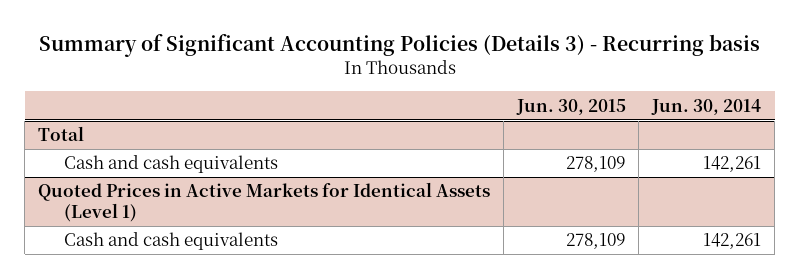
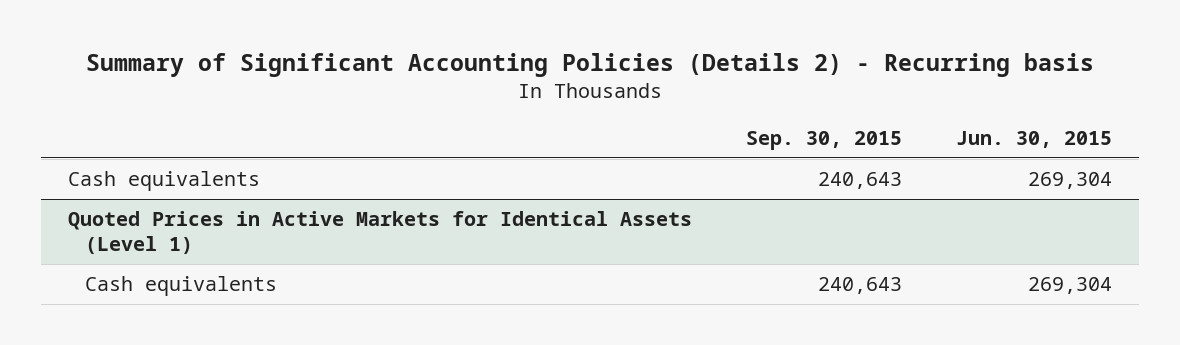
[38,34,760,58] Summary of Significant Accounting Policies (Details 3) - Recurring basis -> [85,53,1094,78] Summary of Significant Accounting Policies (Details 2) - Recurring basis
[651,98,762,115] Jun. 30, 2014 -> none
none -> [745,131,902,151] Sep. 30, 2015
[37,126,84,142] Total -> none
[63,155,278,174] Cash and cash equivalents -> [67,171,260,192] Cash equivalents
[565,156,626,173] 278,109 -> [1028,172,1113,190] 269,304
[63,232,278,251] Cash and cash equivalents -> [84,276,277,297] Cash equivalents
[565,233,626,250] 278,109 -> [1028,277,1113,295] 269,304

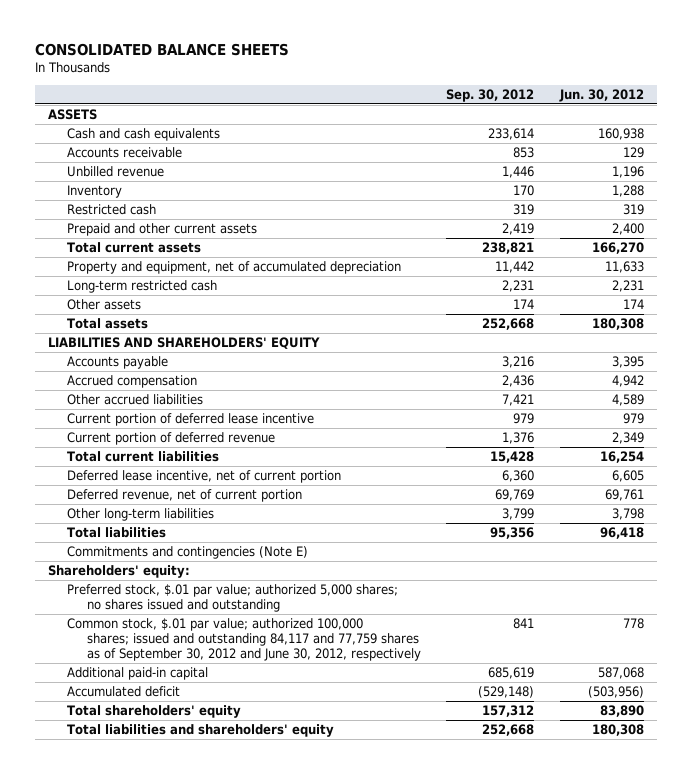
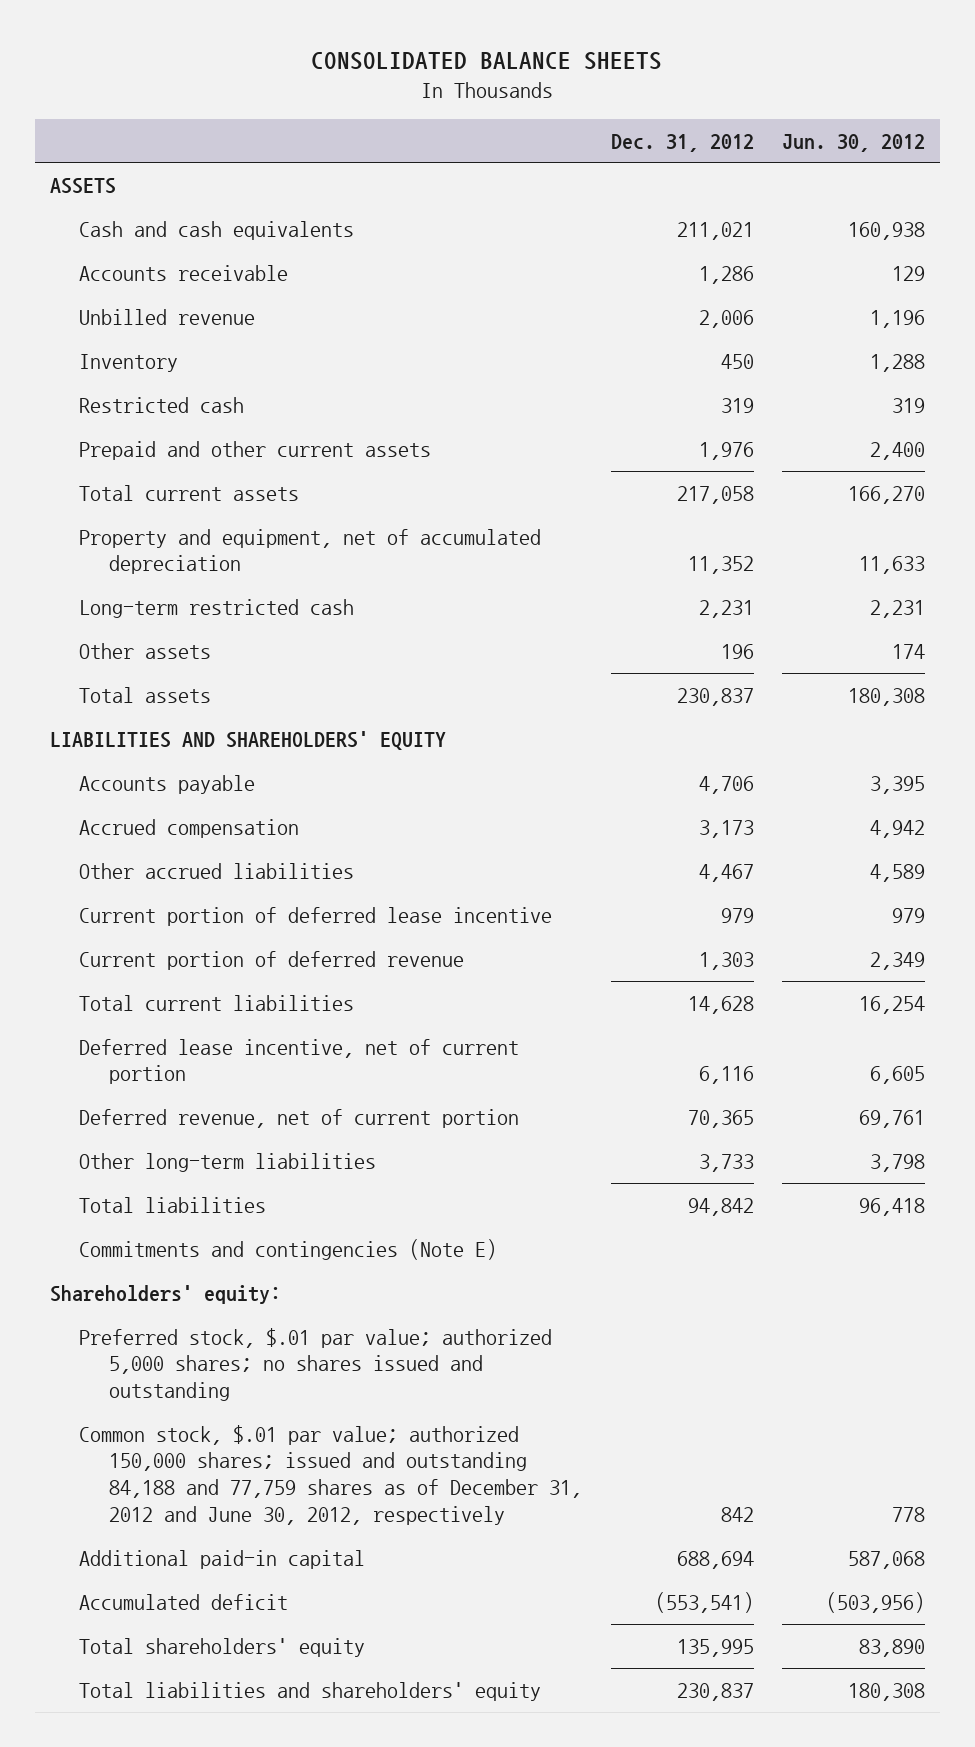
[446,88,535,102] Sep. 30, 2012 -> none
none -> [610,133,754,152] Dec. 31, 2012
[67,618,421,661] Common stock, $.01 par value; authorized 100,000 shares; issued and outstanding 84,117 and 77,759 shares as of September 30, 2012 and June 30, 2012, respectively -> [79,1424,582,1525] Common stock, $.01 par value; authorized 150,000 shares; issued and outstanding 84,188 and 77,759 shares as of December 31, 2012 and June 30, 2012, respectively

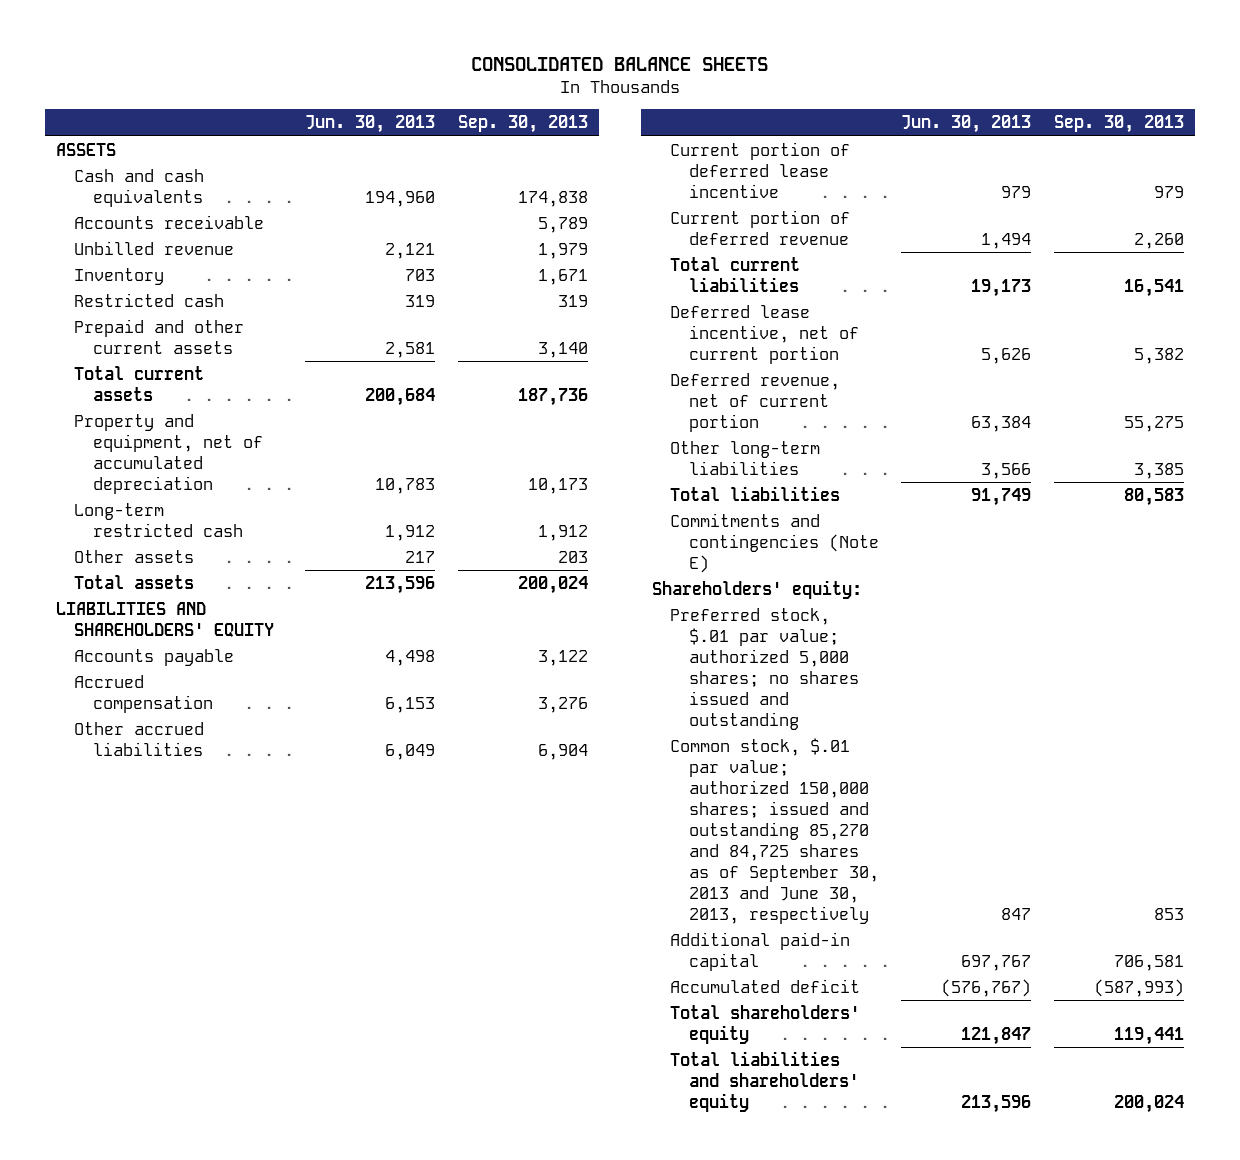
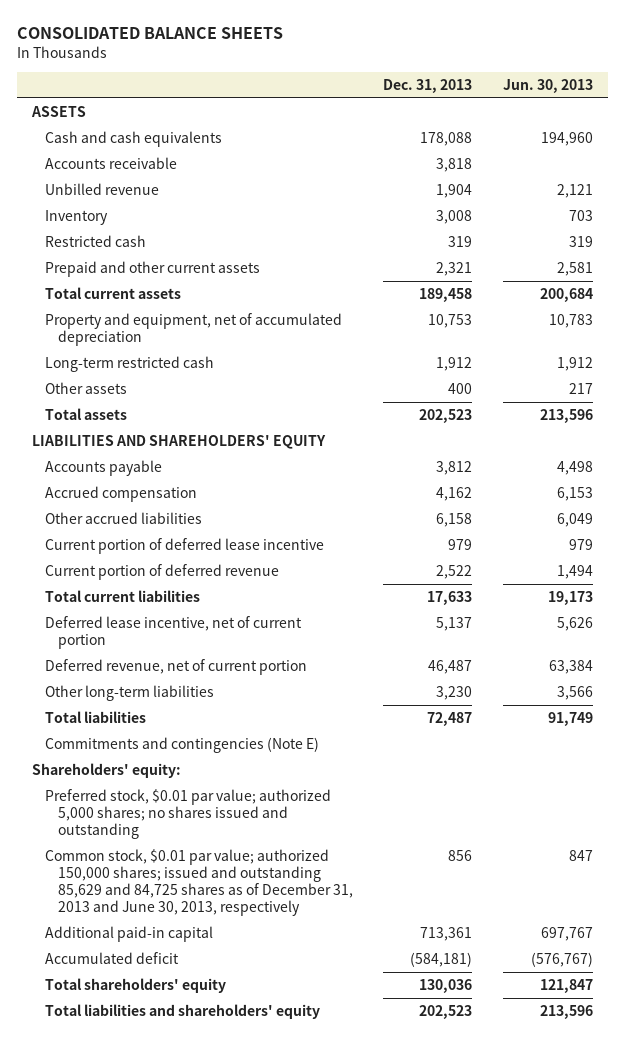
[457,115,588,134] Sep. 30, 2013 -> none
none -> [383,78,473,93] Dec. 31, 2013
[670,607,859,730] Preferred stock, $.01 par value; authorized 5,000 shares; no shares issued and outstanding -> [45,789,332,839] Preferred stock, $0.01 par value; authorized 5,000 shares; no shares issued and outstanding
[670,737,879,924] Common stock, $.01 par value; authorized 150,000 shares; issued and outstanding 85,270 and 84,725 shares as of September 30, 2013 and June 30, 2013, respectively -> [45,849,353,916] Common stock, $0.01 par value; authorized 150,000 shares; issued and outstanding 85,629 and 84,725 shares as of December 31, 2013 and June 30, 2013, respectively

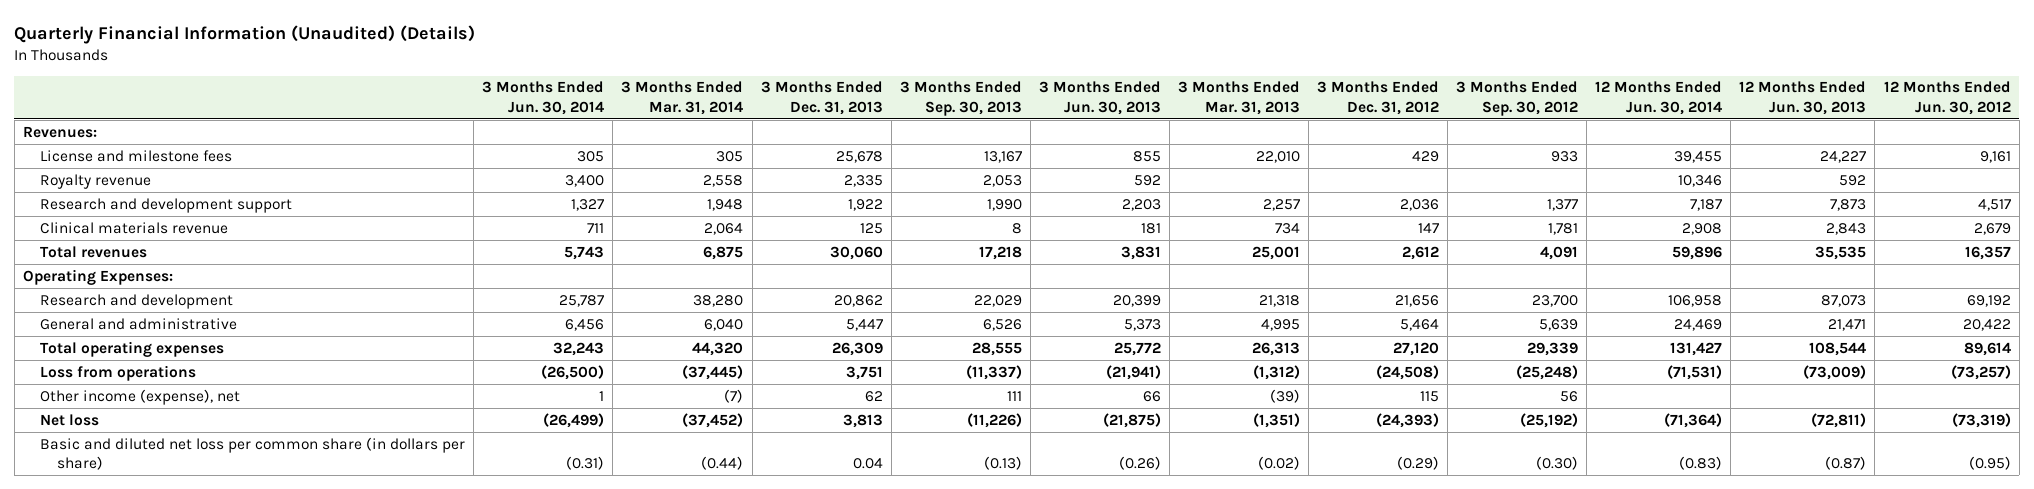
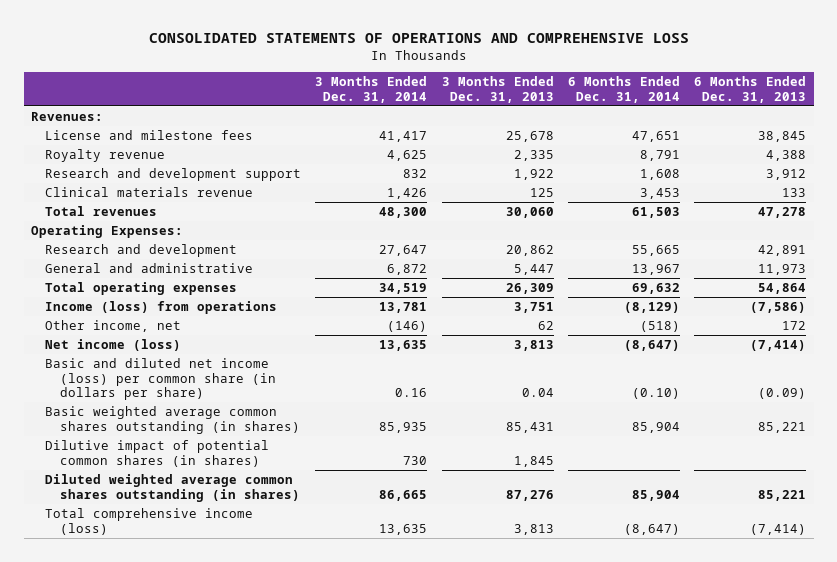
[14,24,476,44] Quarterly Financial Information (Unaudited) (Details) -> [148,32,689,43] CONSOLIDATED STATEMENTS OF OPERATIONS AND COMPREHENSIVE LOSS
[482,81,605,115] 3 Months Ended Jun. 30, 2014 -> none
[621,81,744,115] 3 Months Ended Mar. 31, 2014 -> none
[899,81,1022,116] 3 Months Ended Sep. 30, 2013 -> none
[1038,81,1161,115] 3 Months Ended Jun. 30, 2013 -> none
[1177,81,1300,115] 3 Months Ended Mar. 31, 2013 -> none
[1317,81,1440,115] 3 Months Ended Dec. 31, 2012 -> none
[1456,81,1579,116] 3 Months Ended Sep. 30, 2012 -> none
[1595,81,1723,115] 12 Months Ended Jun. 30, 2014 -> none
[1739,81,1867,115] 12 Months Ended Jun. 30, 2013 -> none
[1883,81,2011,115] 12 Months Ended Jun. 30, 2012 -> none
none -> [315,76,428,103] 3 Months Ended Dec. 31, 2014
none -> [568,76,681,103] 6 Months Ended Dec. 31, 2014
none -> [694,76,807,103] 6 Months Ended Dec. 31, 2013
[40,364,197,381] Loss from operations -> [45,301,278,315] Income (loss) from operations
[40,388,241,405] Other income (expense), net -> [45,320,182,333] Other income, net
[40,413,100,426] Net loss -> [45,339,182,352] Net income (loss)
[40,436,466,471] Basic and diluted net loss per common share (in dollars per share) -> [45,358,276,401] Basic and diluted net income (loss) per common share (in dollars per share)
none -> [45,406,300,434] Basic weighted average common shares outstanding (in shares)
none -> [45,440,270,467] Dilutive impact of potential common shares (in shares)
none -> [45,474,300,502] Diluted weighted average common shares outstanding (in shares)
none -> [45,508,254,535] Total comprehensive income (loss)

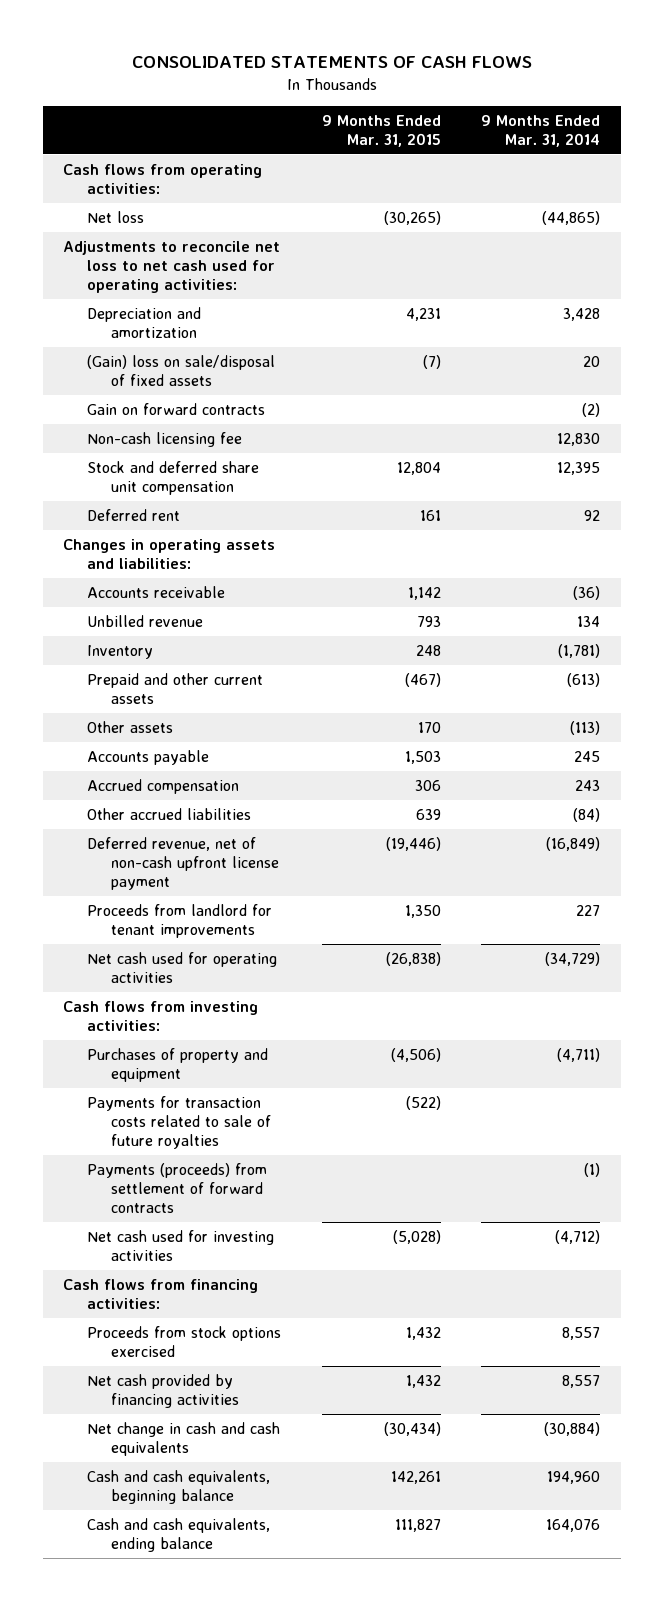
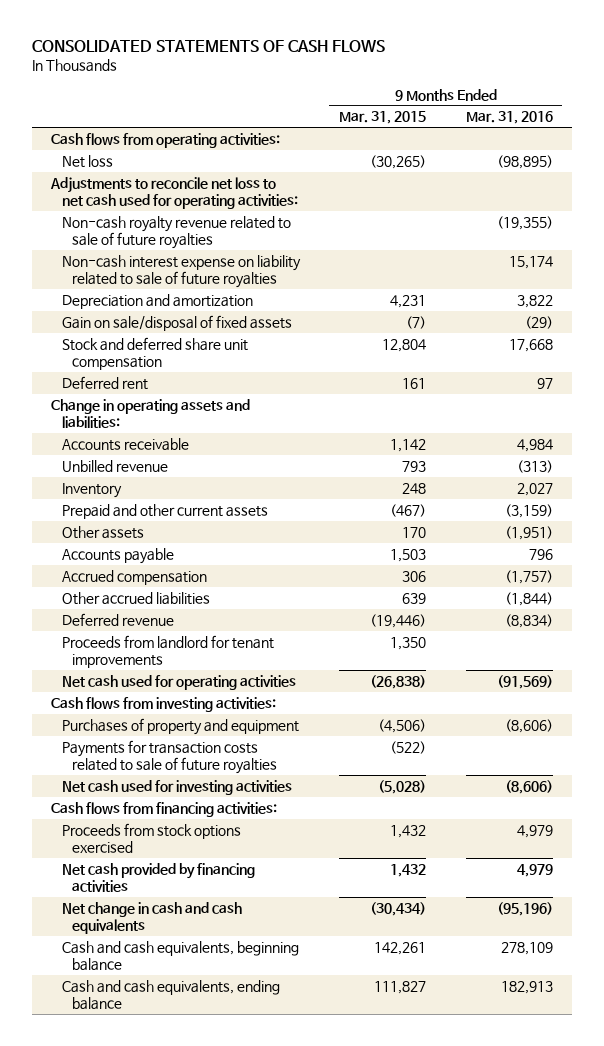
[481,114,601,147] 9 Months Ended Mar. 31, 2014 -> none
none -> [465,111,553,125] Mar. 31, 2016
none -> [61,215,291,249] Non-cash royalty revenue related to sale of future royalties
none -> [61,254,301,288] Non-cash interest expense on liability related to sale of future royalties
[87,402,266,415] Gain on forward contracts -> none
[87,431,243,447] Non-cash licensing fee -> none
[87,354,276,387] (Gain) loss on sale/disposal of fixed assets -> [61,314,292,331] Gain on sale/disposal of fixed assets
[62,538,275,570] Changes in operating assets and liabilities: -> [51,398,251,428] Change in operating assets and liabilities:
[87,836,280,891] Deferred revenue, net of non-cash upfront license payment -> [61,612,174,626] Deferred revenue
[87,1162,268,1214] Payments (proceeds) from settlement of forward contracts -> none

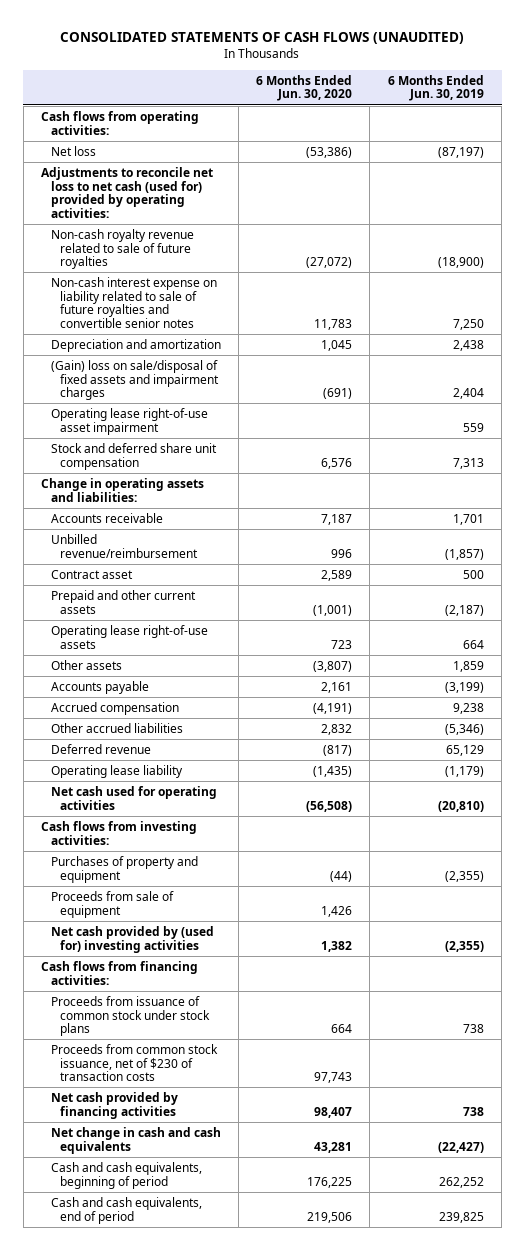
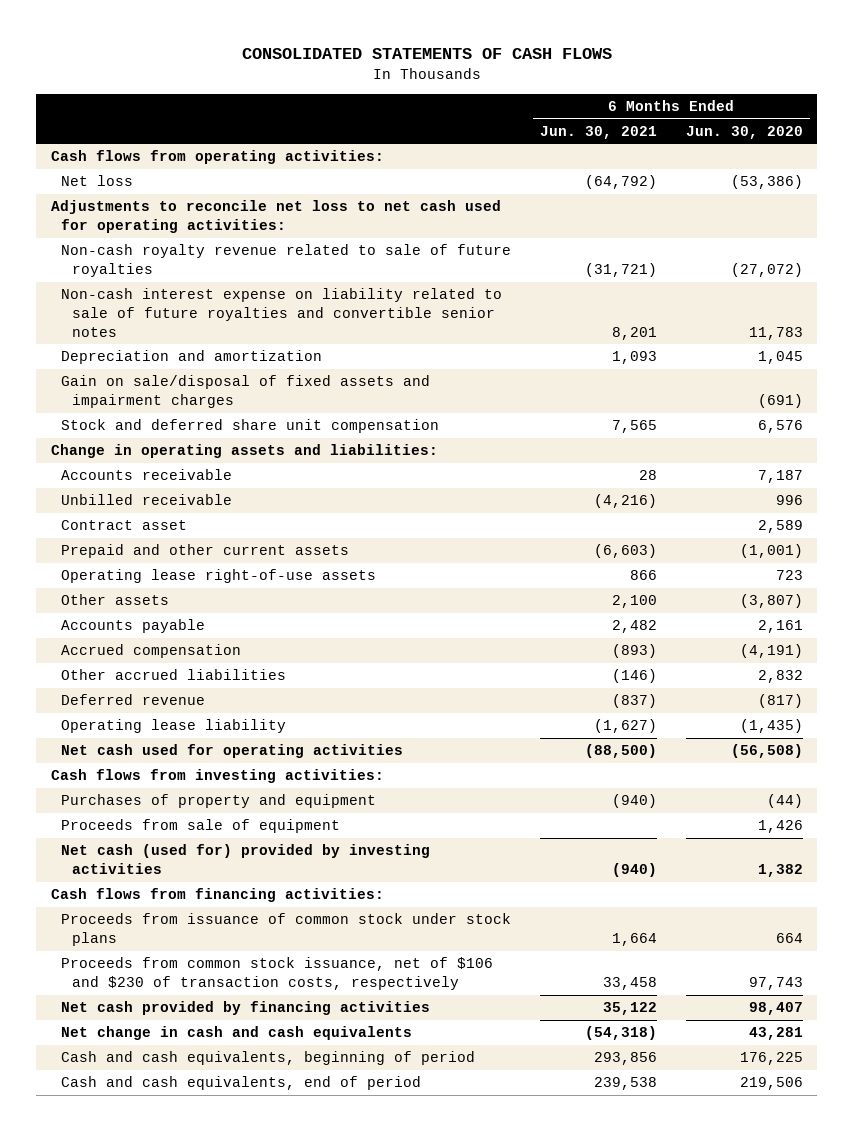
[60,31,465,44] CONSOLIDATED STATEMENTS OF CASH FLOWS (UNAUDITED) -> [241,48,612,60] CONSOLIDATED STATEMENTS OF CASH FLOWS
[387,74,484,102] 6 Months Ended Jun. 30, 2019 -> none
none -> [539,125,657,139] Jun. 30, 2021
[41,166,214,219] Adjustments to reconcile net loss to net cash (used for) provided by operating activities: -> [50,200,501,233] Adjustments to reconcile net loss to net cash used for operating activities:
[50,407,208,435] Operating lease right-of-use asset impairment -> none
[50,359,219,401] (Gain) loss on sale/disposal of fixed assets and impairment charges -> [61,375,431,408] Gain on sale/disposal of fixed assets and impairment charges
[50,533,198,558] Unbilled revenue/reimbursement -> [61,494,233,506] Unbilled receivable
[50,925,214,953] Net cash provided by (used for) investing activities -> [61,844,431,874] Net cash (used for) provided by investing activities
[50,1043,218,1082] Proceeds from common stock issuance, net of $230 of transaction costs -> [61,957,494,990] Proceeds from common stock issuance, net of $106 and $230 of transaction costs, respectively

